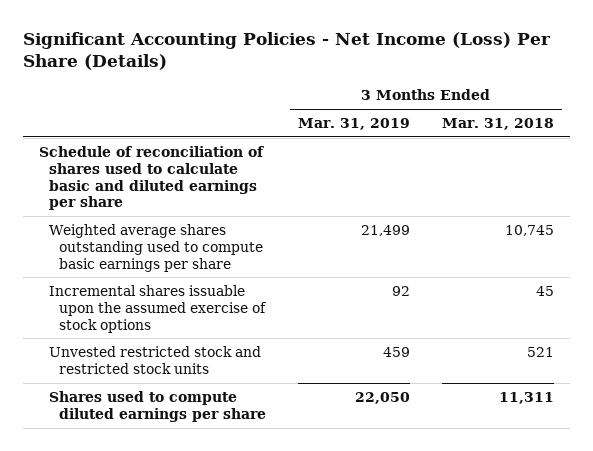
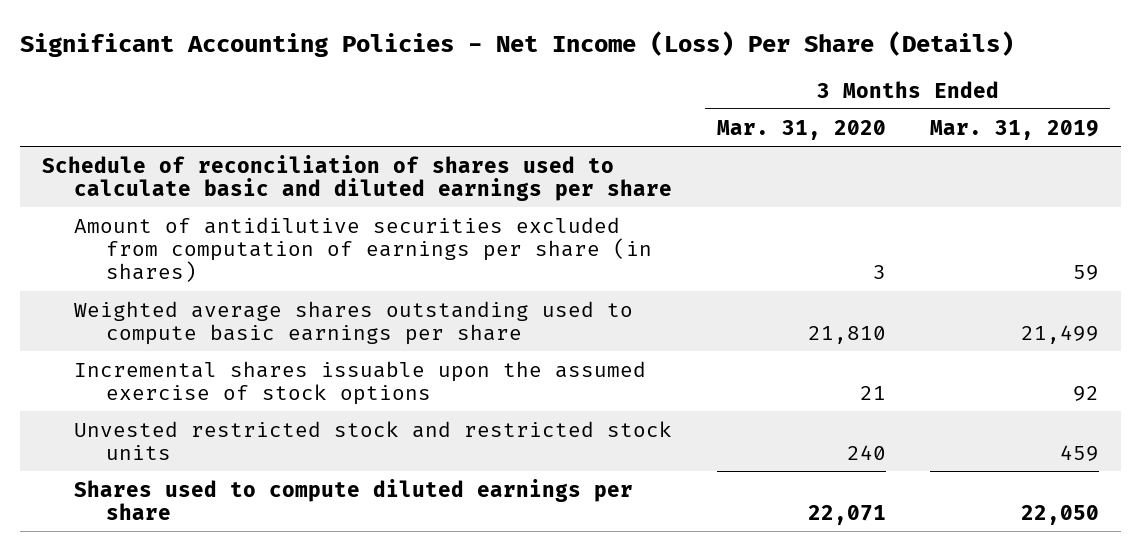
[441,118,554,131] Mar. 31, 2018 -> none
none -> [716,119,886,140] Mar. 31, 2020
none -> [74,216,653,283] Amount of antidilutive securities excluded from computation of earnings per share (in shares)

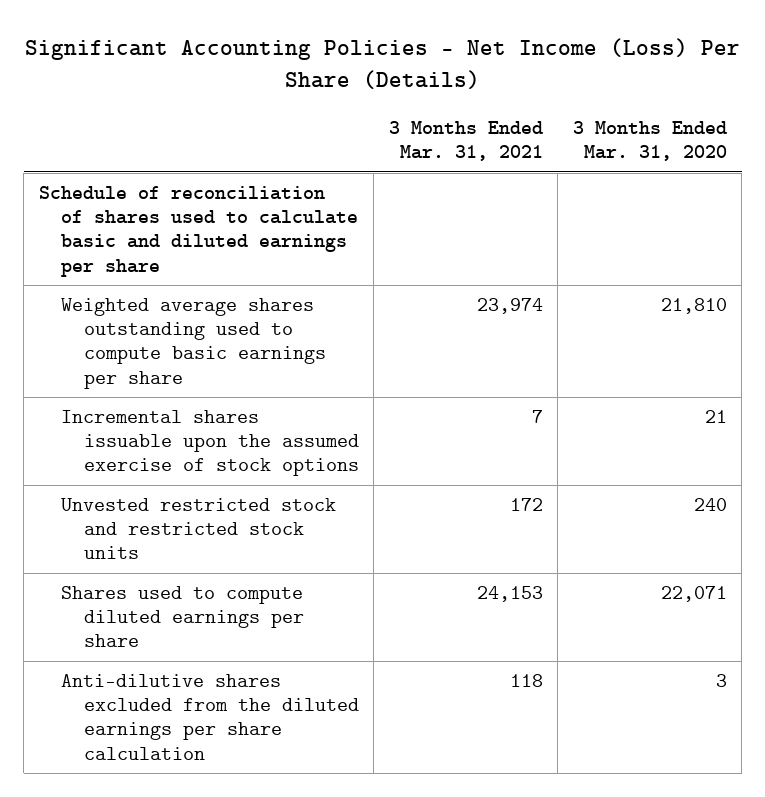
[929,119,1099,140] Mar. 31, 2019 -> none
none -> [388,120,543,161] 3 Months Ended Mar. 31, 2021
[74,216,653,283] Amount of antidilutive securities excluded from computation of earnings per share (in shares) -> none
none -> [61,674,359,760] Anti-dilutive shares excluded from the diluted earnings per share calculation

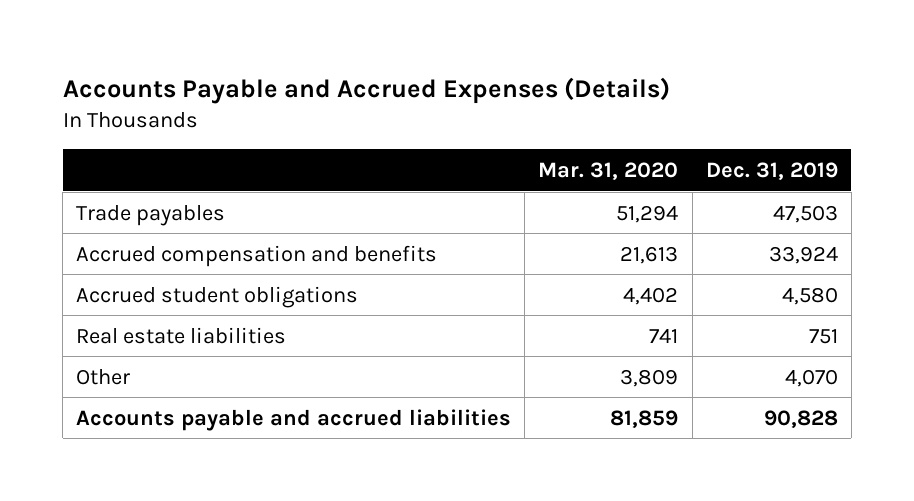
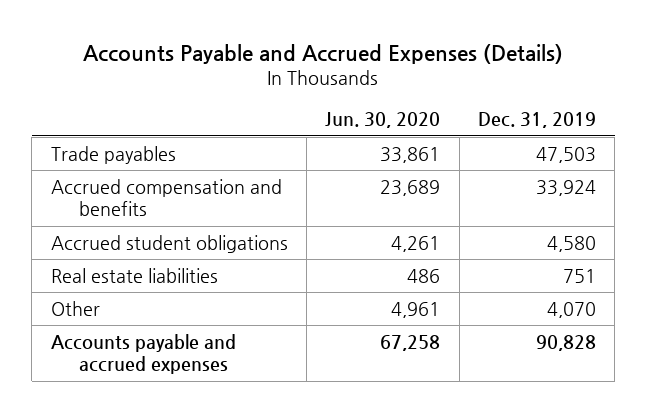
[538,161,679,180] Mar. 31, 2020 -> none
none -> [325,112,441,129] Jun. 30, 2020
[76,408,512,431] Accounts payable and accrued liabilities -> [50,333,236,375] Accounts payable and accrued expenses

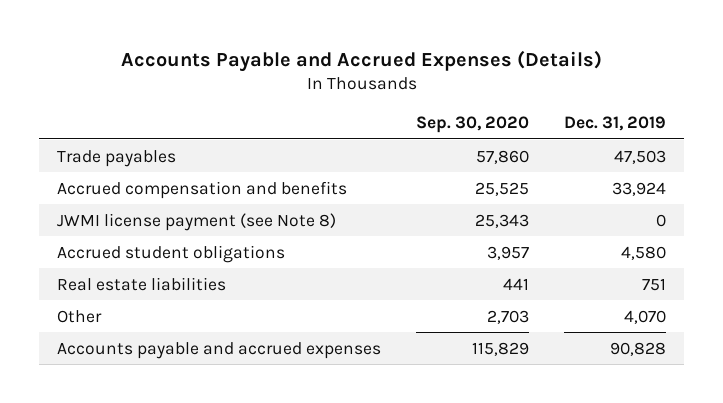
[325,112,441,129] Jun. 30, 2020 -> none
none -> [416,116,530,134] Sep. 30, 2020
none -> [56,212,336,231] JWMI license payment (see Note 8)

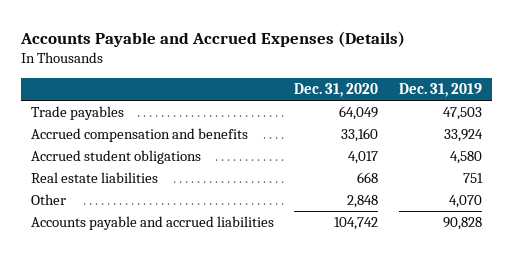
[416,116,530,134] Sep. 30, 2020 -> none
none -> [294,82,379,97] Dec. 31, 2020
[56,212,336,231] JWMI license payment (see Note 8) -> none
[56,341,381,359] Accounts payable and accrued expenses -> [31,216,275,231] Accounts payable and accrued liabilities

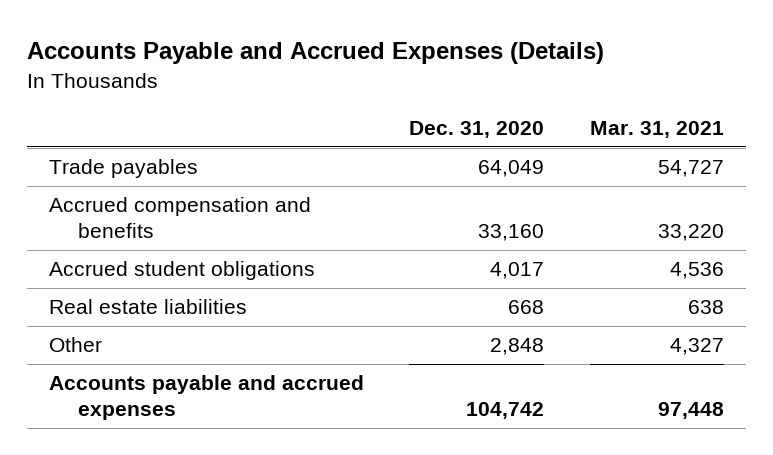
[398,82,482,97] Dec. 31, 2019 -> none
none -> [589,121,724,139] Mar. 31, 2021
[31,216,275,231] Accounts payable and accrued liabilities -> [49,375,365,420] Accounts payable and accrued expenses

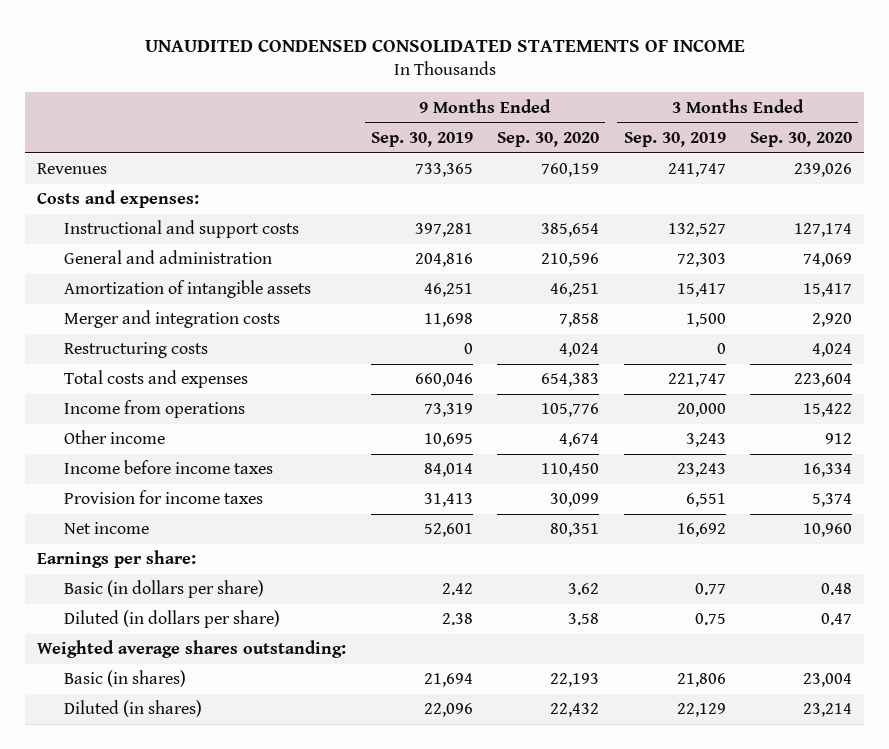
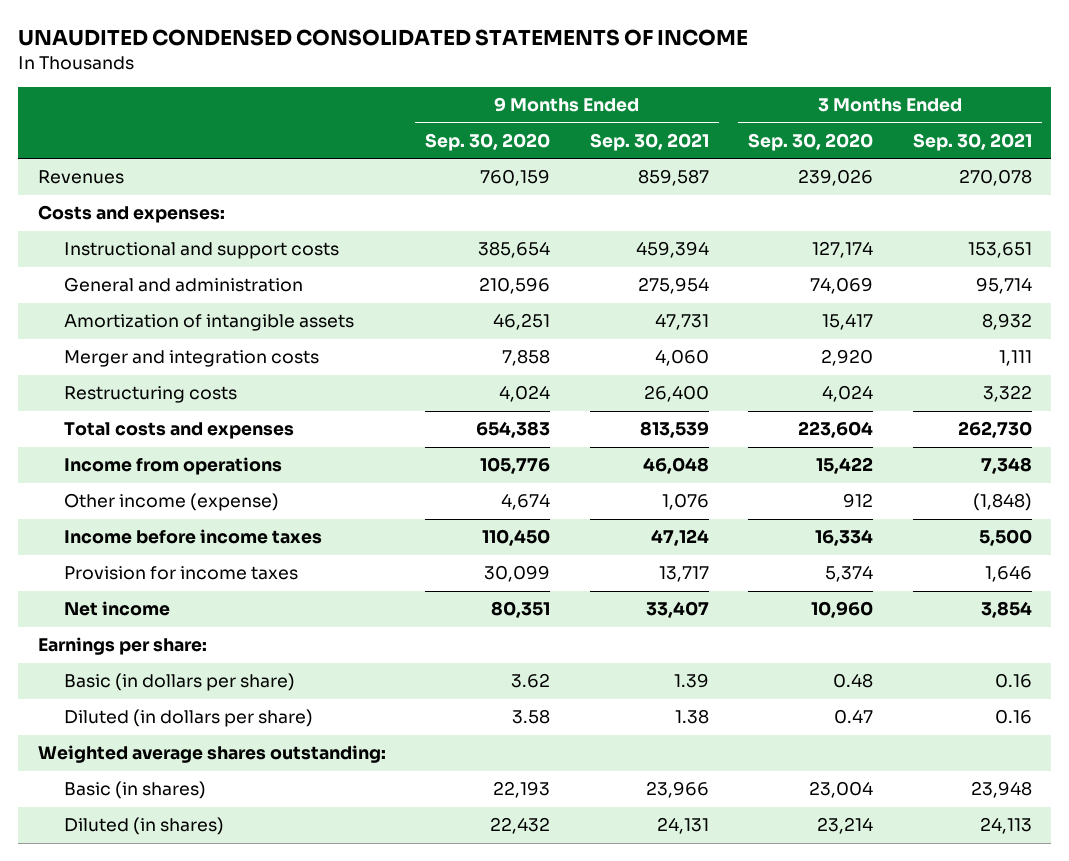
[370,131,473,147] Sep. 30, 2019 -> none
[623,131,726,147] Sep. 30, 2019 -> none
none -> [589,132,709,151] Sep. 30, 2021
none -> [912,132,1032,151] Sep. 30, 2021
[64,430,166,445] Other income -> [64,493,280,512] Other income (expense)

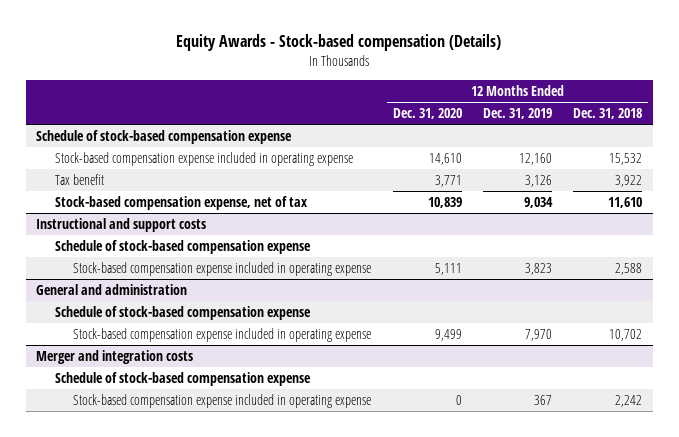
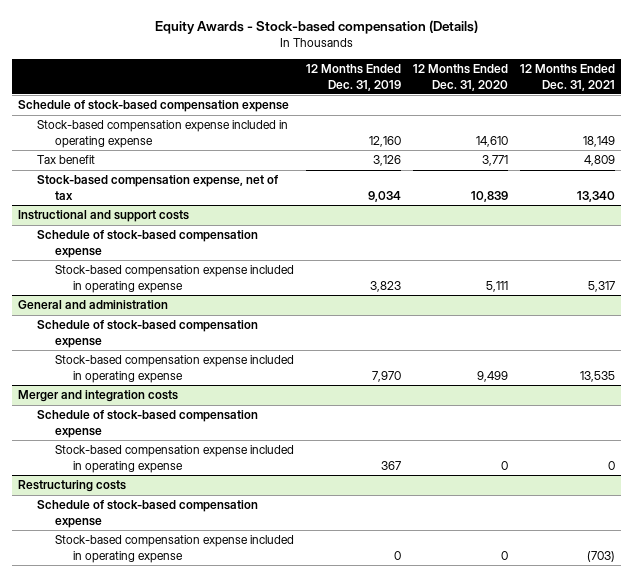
[573,108,643,120] Dec. 31, 2018 -> none
none -> [520,64,616,91] 12 Months Ended Dec. 31, 2021
none -> [18,480,127,493] Restructuring costs
none -> [36,500,258,528] Schedule of stock-based compensation expense
none -> [54,535,294,563] Stock-based compensation expense included in operating expense

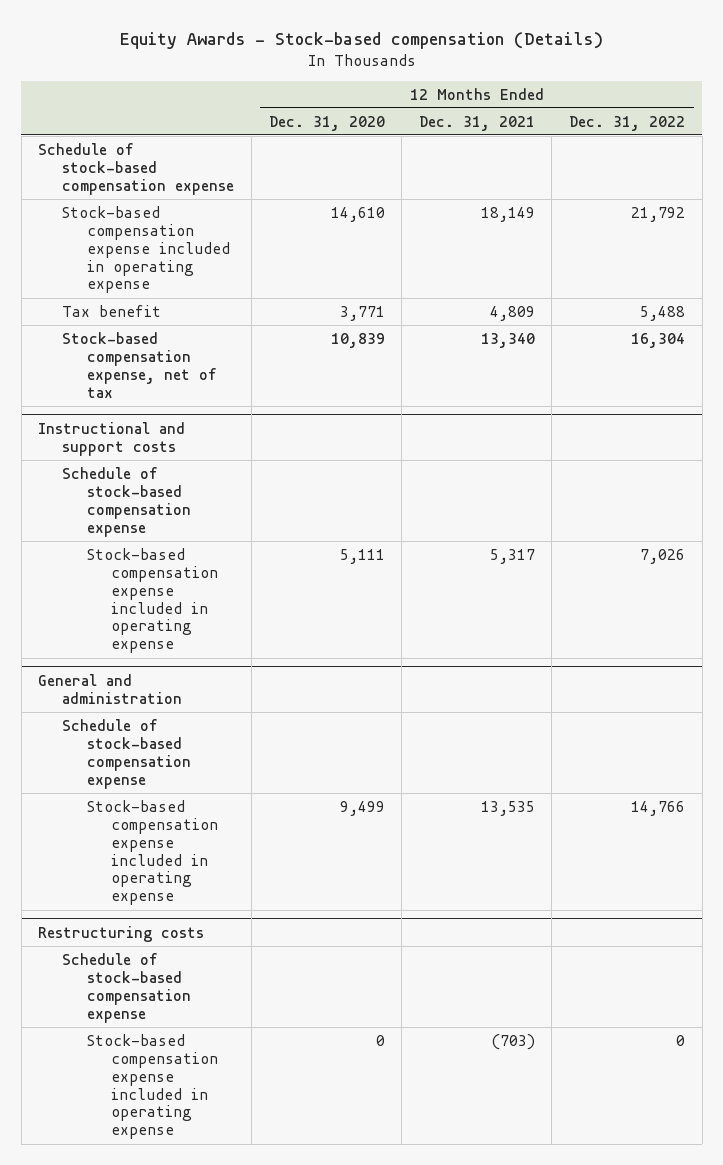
[305,64,401,91] 12 Months Ended Dec. 31, 2019 -> none
none -> [569,115,686,131] Dec. 31, 2022
[18,390,179,403] Merger and integration costs -> none
[36,410,258,438] Schedule of stock-based compensation expense -> none
[54,445,294,473] Stock-based compensation expense included in operating expense -> none

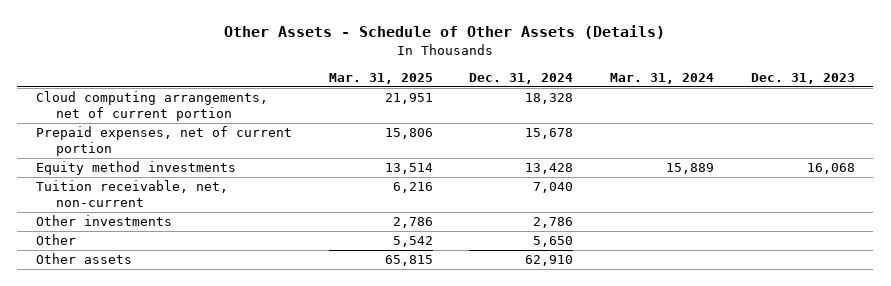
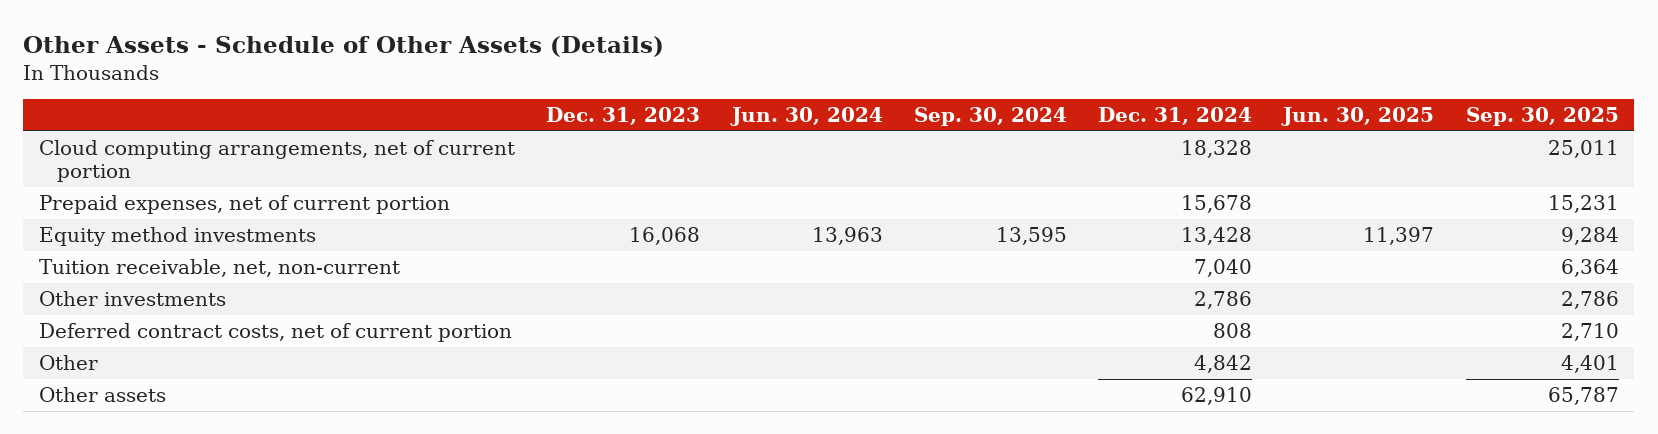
[328,72,433,84] Mar. 31, 2025 -> none
[610,72,715,84] Mar. 31, 2024 -> none
none -> [729,106,883,126] Jun. 30, 2024
none -> [913,106,1067,126] Sep. 30, 2024
none -> [1281,106,1435,126] Jun. 30, 2025
none -> [1465,106,1619,126] Sep. 30, 2025
none -> [38,322,512,342] Deferred contract costs, net of current portion
[533,236,574,248] 5,650 -> [1194,354,1253,373] 4,842

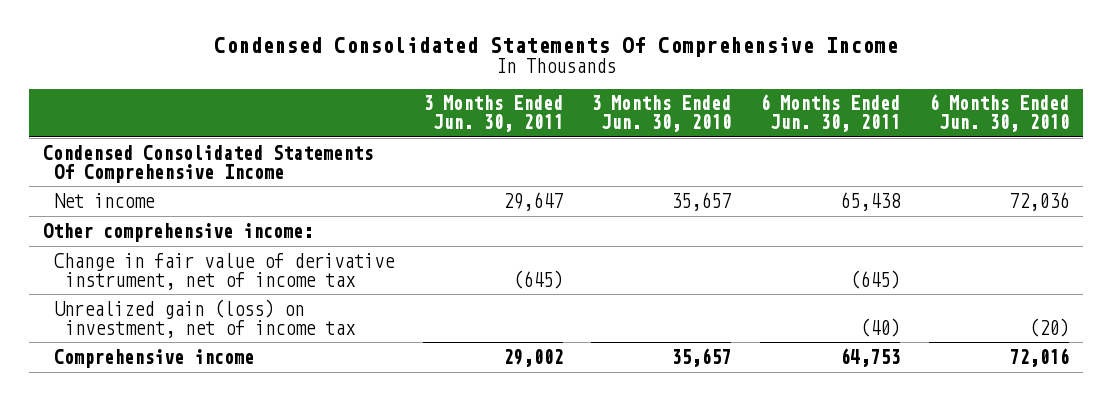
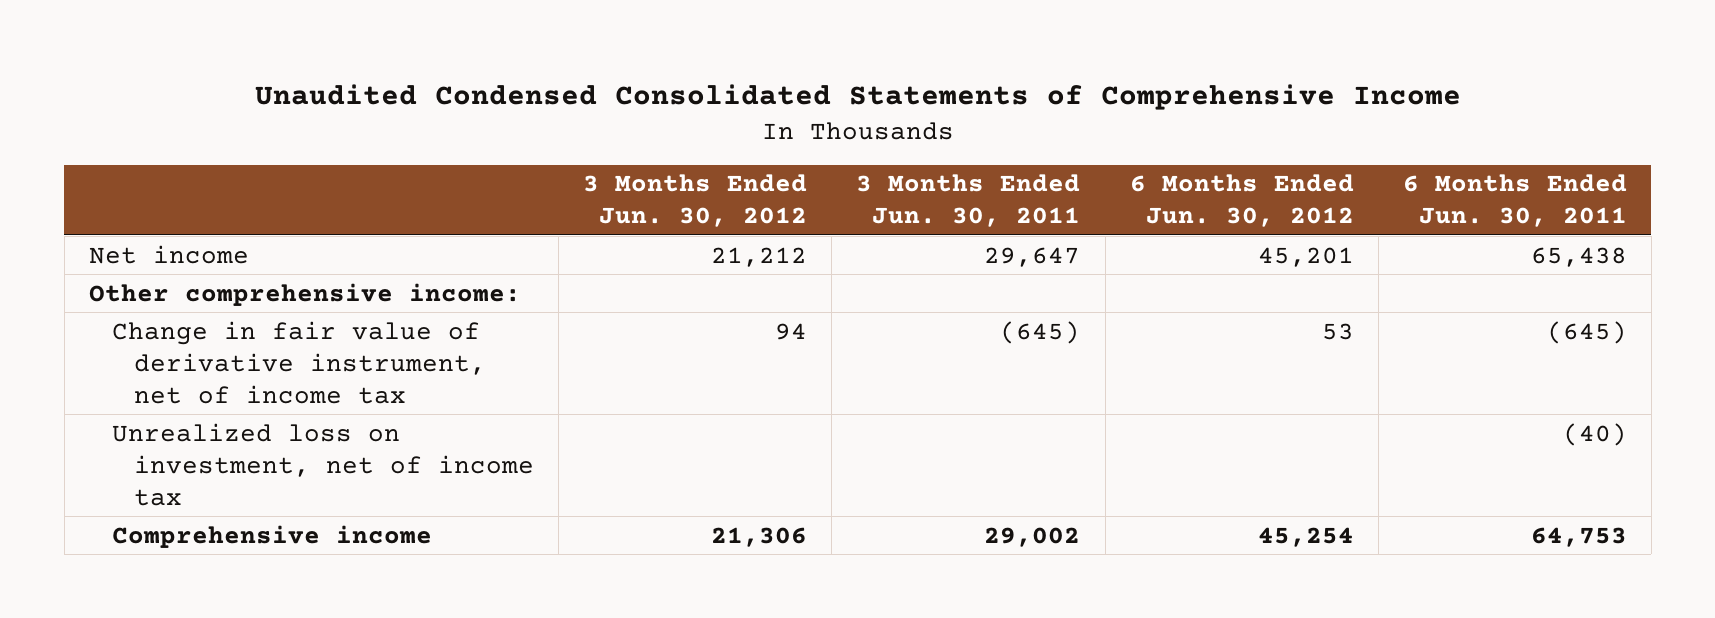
[213,36,898,57] Condensed Consolidated Statements Of Comprehensive Income -> [254,84,1461,111] Unaudited Condensed Consolidated Statements of Comprehensive Income
[591,95,732,133] 3 Months Ended Jun. 30, 2010 -> none
[928,94,1069,133] 6 Months Ended Jun. 30, 2010 -> none
none -> [583,174,808,228] 3 Months Ended Jun. 30, 2012
none -> [1129,174,1354,228] 6 Months Ended Jun. 30, 2012
[43,144,374,183] Condensed Consolidated Statements Of Comprehensive Income -> none
[54,298,357,338] Unrealized gain (loss) on investment, net of income tax -> [111,422,535,506] Unrealized loss on investment, net of income tax

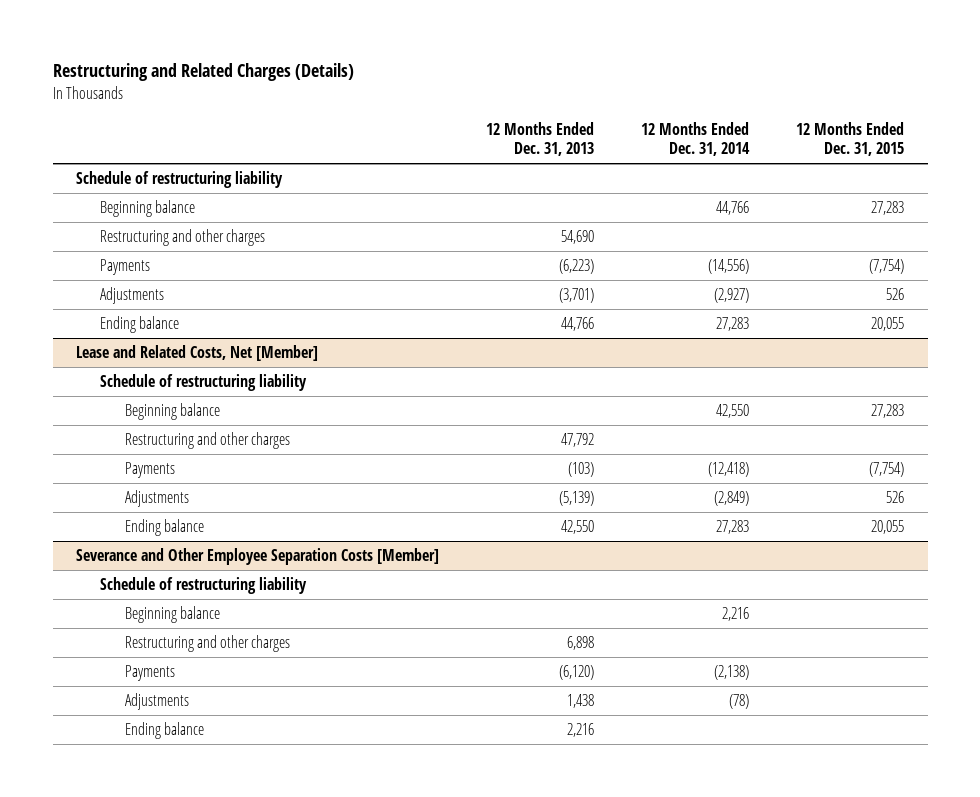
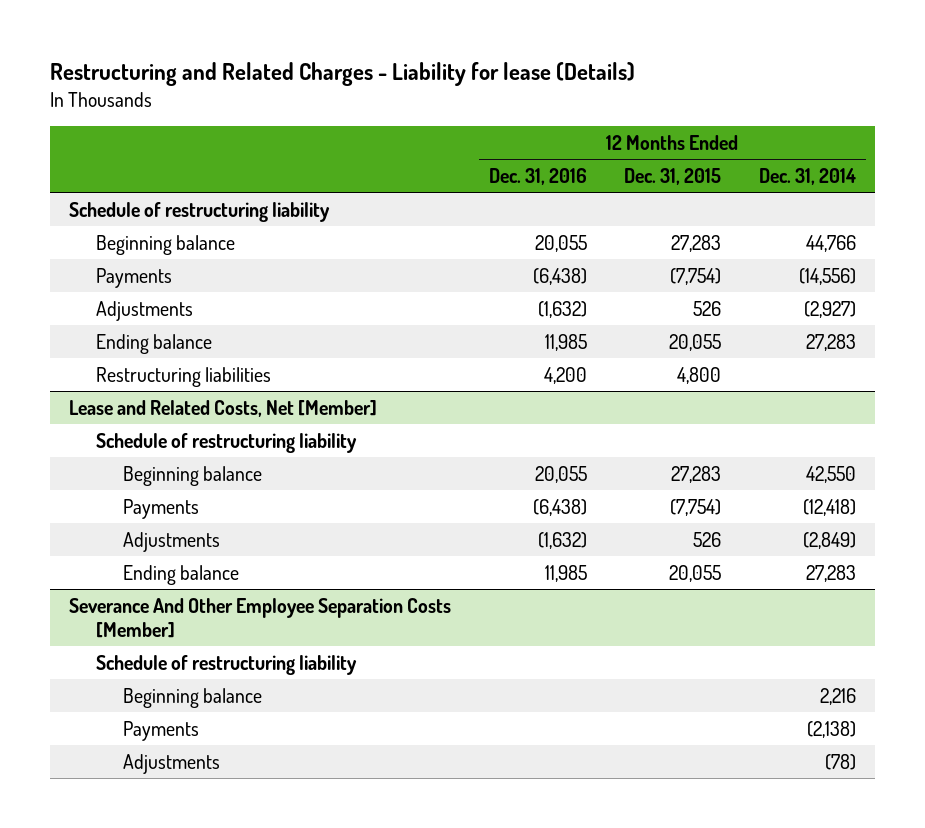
[52,63,354,82] Restructuring and Related Charges (Details) -> [49,62,635,87] Restructuring and Related Charges - Liability for lease (Details)
[486,121,595,157] 12 Months Ended Dec. 31, 2013 -> none
none -> [488,168,587,186] Dec. 31, 2016
[100,229,266,247] Restructuring and other charges -> none
none -> [95,366,271,387] Restructuring liabilities
[124,432,290,450] Restructuring and other charges -> none
[76,548,440,566] Severance and Other Employee Separation Costs [Member] -> [68,597,451,638] Severance And Other Employee Separation Costs [Member]
[124,635,290,653] Restructuring and other charges -> none
[124,722,204,740] Ending balance -> none

